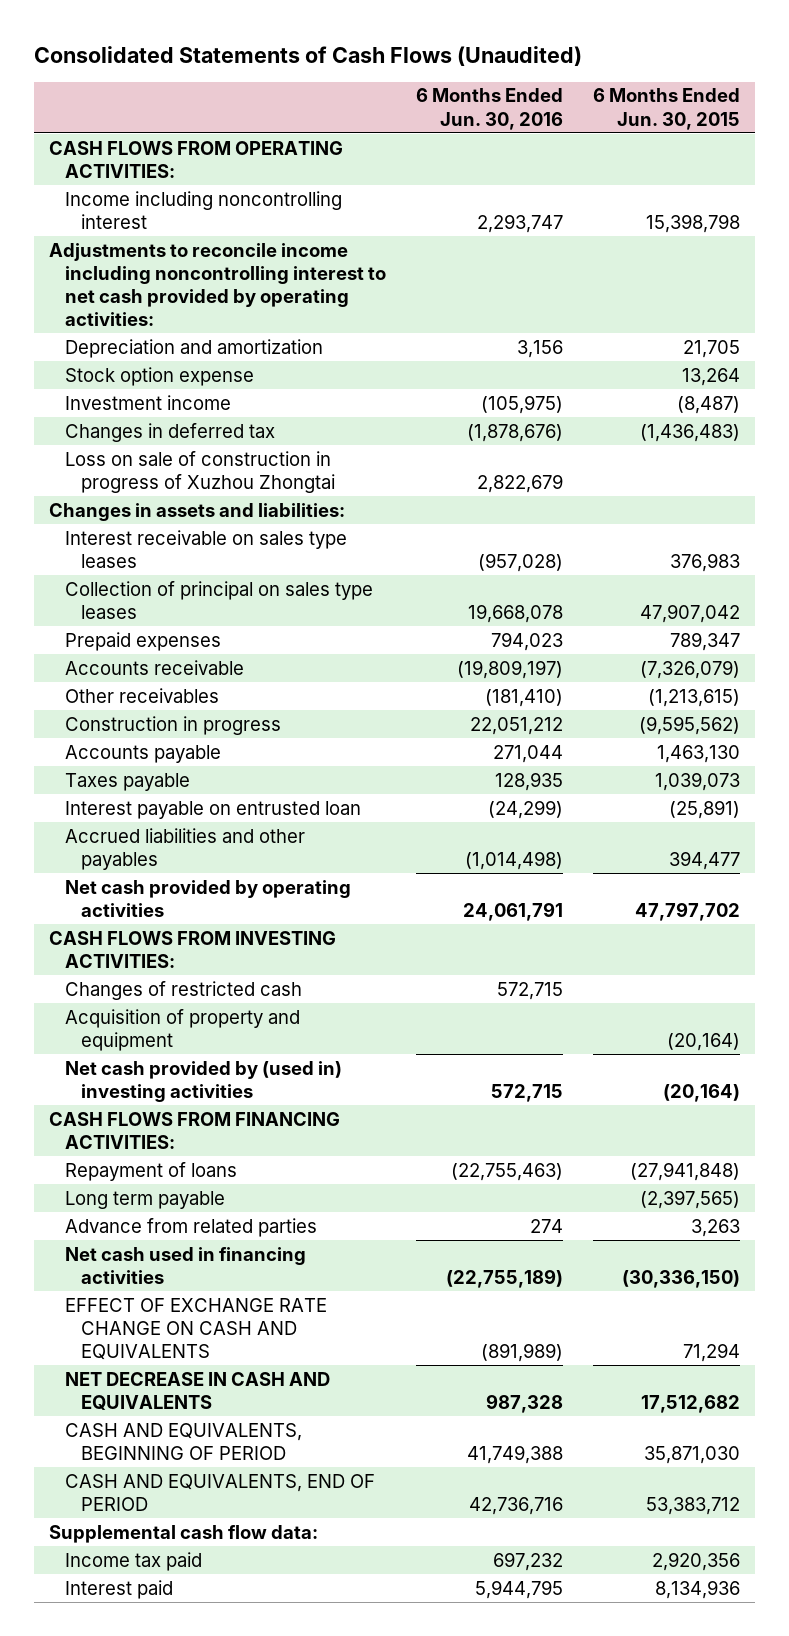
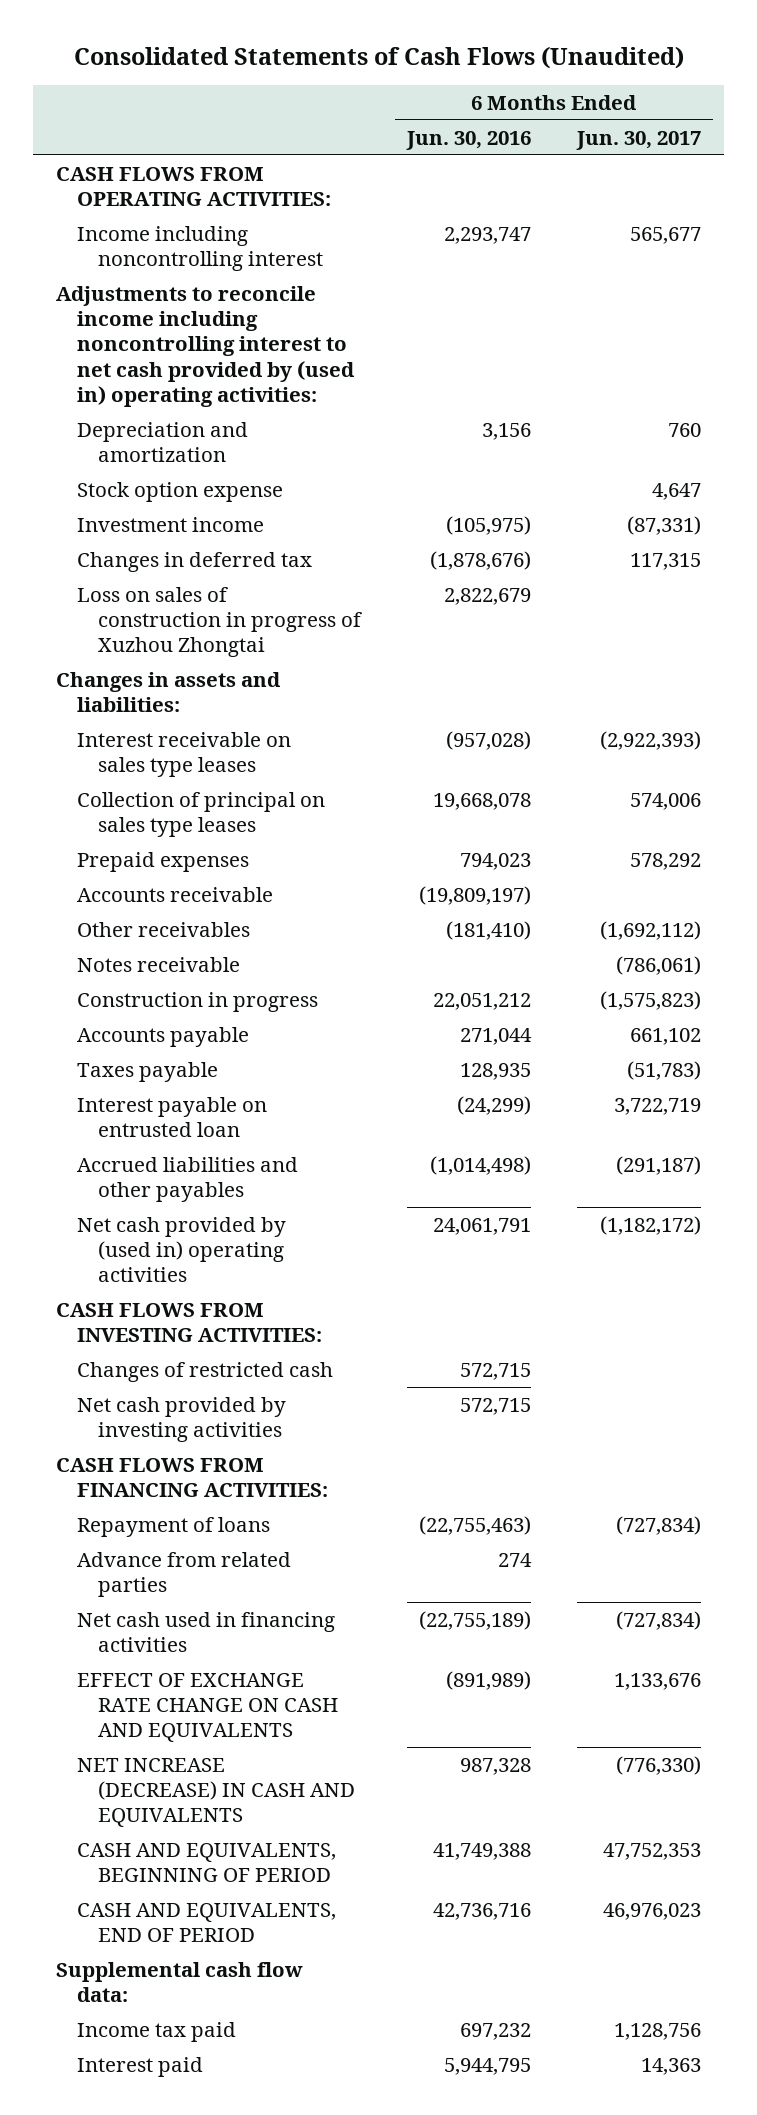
[592,88,740,130] 6 Months Ended Jun. 30, 2015 -> none
none -> [576,130,702,150] Jun. 30, 2017
[49,242,387,327] Adjustments to reconcile income including noncontrolling interest to net cash provided by operating activities: -> [56,285,356,407] Adjustments to reconcile income including noncontrolling interest to net cash provided by (used in) operating activities:
[65,450,336,493] Loss on sale of construction in progress of Xuzhou Zhongtai -> [77,586,362,658] Loss on sales of construction in progress of Xuzhou Zhongtai
none -> [77,956,241,972] Notes receivable
[65,879,352,917] Net cash provided by operating activities -> [77,1216,287,1283] Net cash provided by (used in) operating activities
[65,1008,301,1051] Acquisition of property and equipment -> none
[65,1060,343,1102] Net cash provided by (used in) investing activities -> [77,1396,287,1442] Net cash provided by investing activities
[65,1190,226,1209] Long term payable -> none
[65,1371,331,1410] NET DECREASE IN CASH AND EQUIVALENTS -> [77,1757,355,1828] NET INCREASE (DECREASE) IN CASH AND EQUIVALENTS

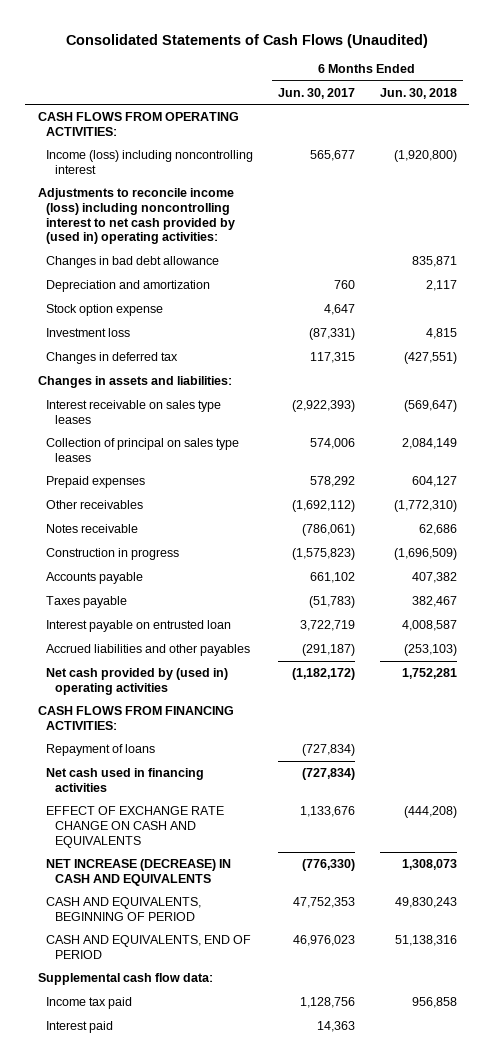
[406,130,532,150] Jun. 30, 2016 -> none
none -> [379,87,457,99] Jun. 30, 2018
[77,225,323,271] Income including noncontrolling interest -> [46,150,254,174] Income (loss) including noncontrolling interest
[56,285,356,407] Adjustments to reconcile income including noncontrolling interest to net cash provided by (used in) operating activities: -> [37,188,236,245] Adjustments to reconcile income (loss) including noncontrolling interest to net cash provided by (used in) operating activities:
none -> [46,256,220,269] Changes in bad debt allowance
[77,516,265,532] Investment income -> [46,328,131,338] Investment loss
[77,586,362,658] Loss on sales of construction in progress of Xuzhou Zhongtai -> none
[77,886,274,902] Accounts receivable -> none
[56,1302,323,1342] CASH FLOWS FROM INVESTING ACTIVITIES: -> none
[77,1361,334,1382] Changes of restricted cash -> none
[77,1396,287,1442] Net cash provided by investing activities -> none
[77,1551,292,1597] Advance from related parties -> none

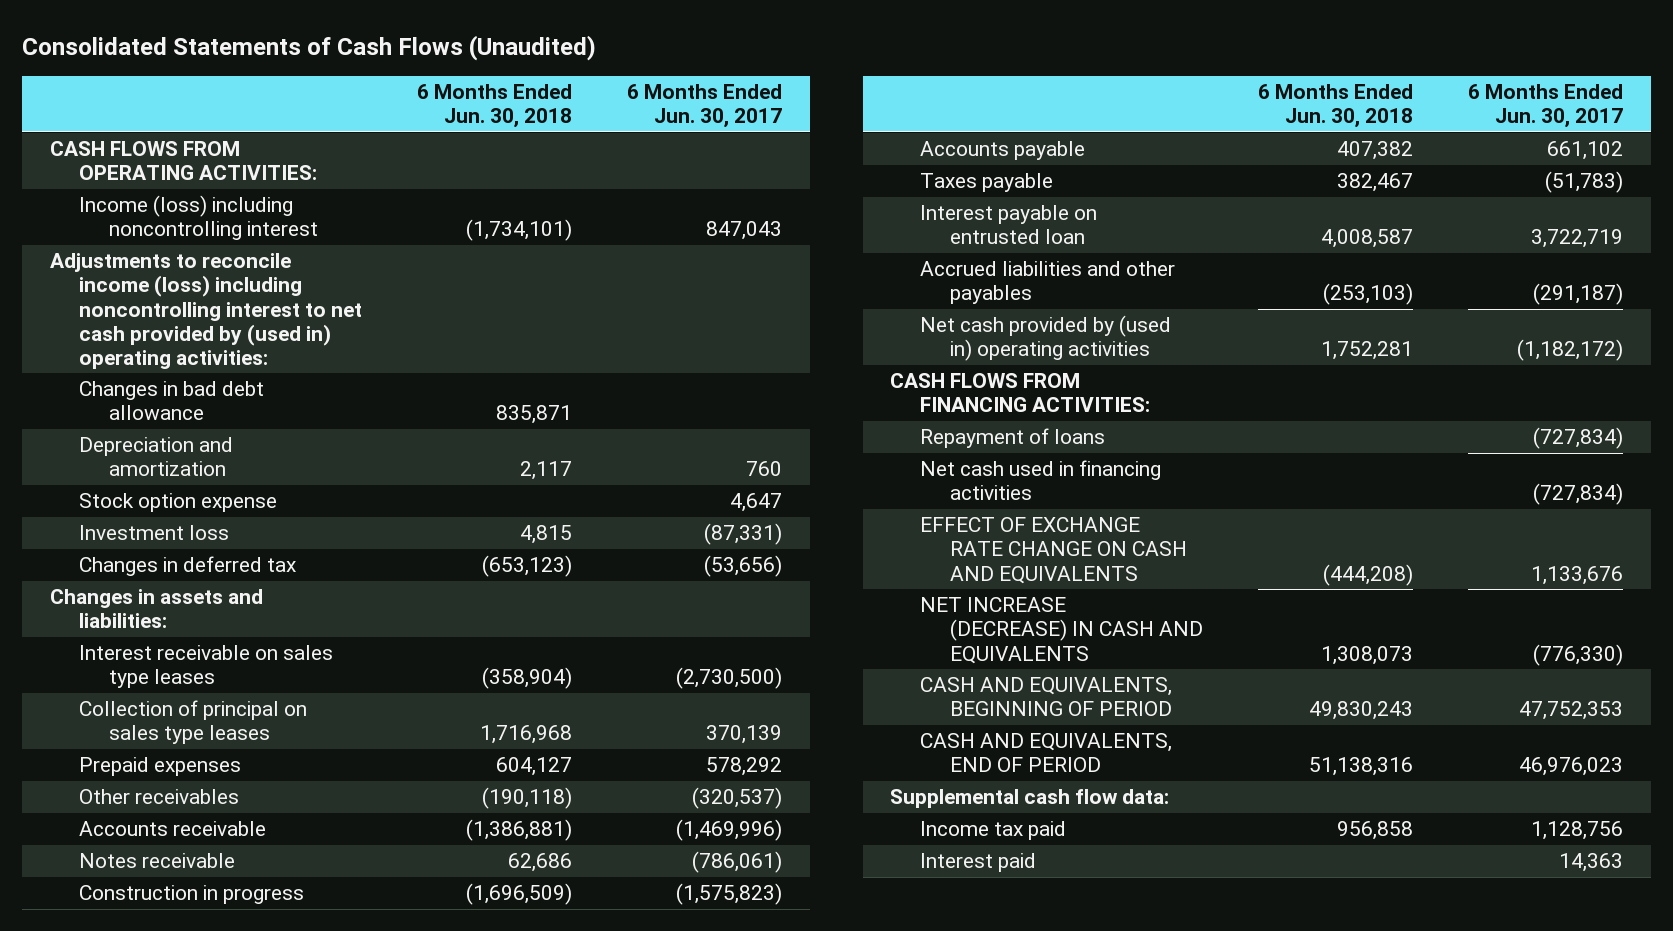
[310,150,356,162] 565,677 -> [706,221,783,241] 847,043
[393,150,457,163] (1,920,800) -> [466,219,573,242] (1,734,101)
[310,352,356,364] 117,315 -> [704,555,783,578] (53,656)
[403,352,457,365] (427,551) -> [482,555,573,578] (653,123)
[292,400,356,413] (2,922,393) -> [676,667,783,690] (2,730,500)
[403,400,457,413] (569,647) -> [482,667,573,690] (358,904)
[310,438,356,450] 574,006 -> [706,725,783,745] 370,139
[401,438,457,450] 2,084,149 -> [480,725,573,745] 1,716,968
[292,500,356,513] (1,692,112) -> [692,787,783,810] (320,537)
[393,500,457,513] (1,772,310) -> [482,787,573,810] (190,118)
none -> [79,821,267,837] Accounts receivable

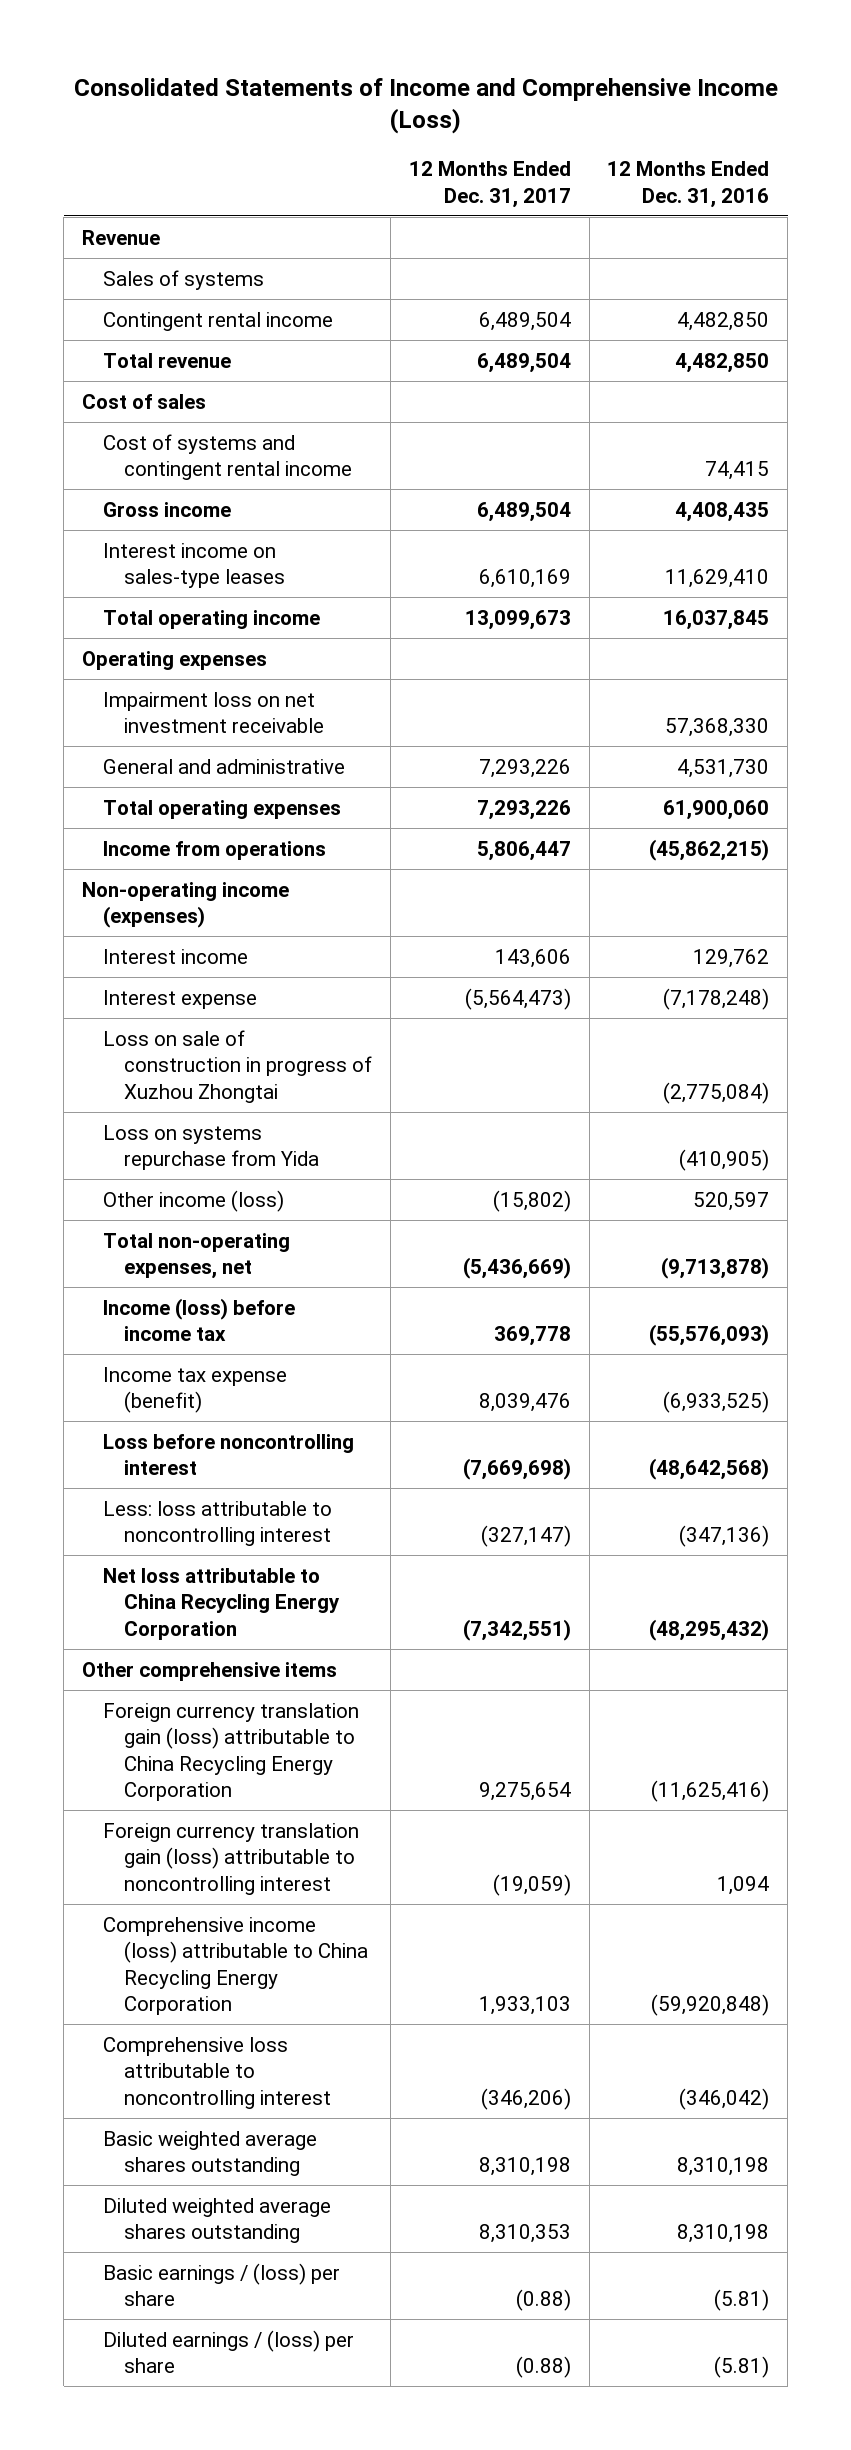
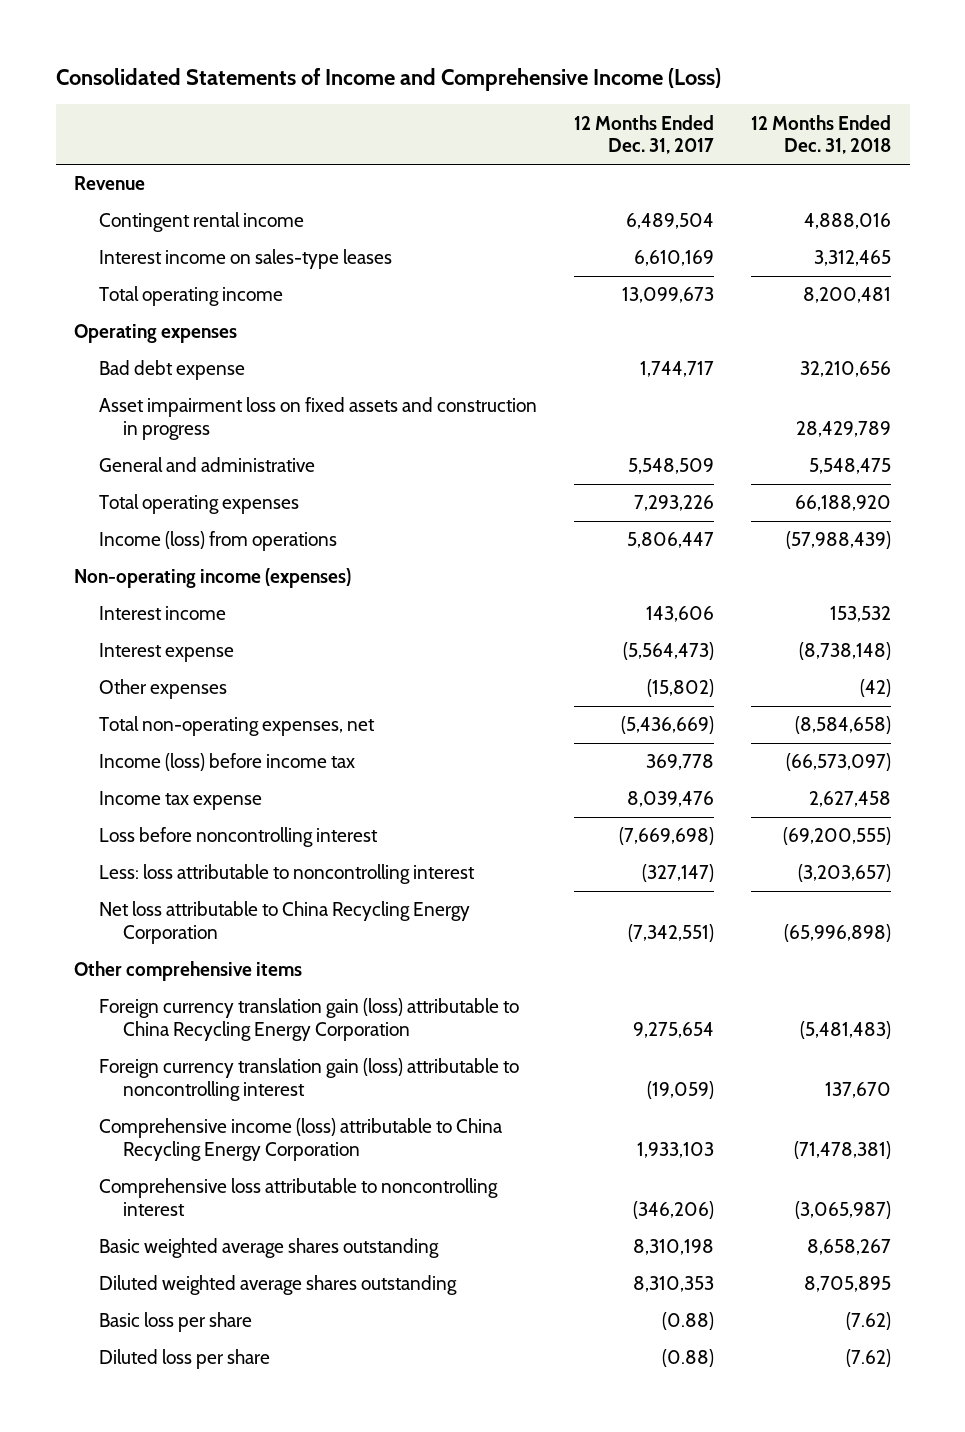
[607,161,770,208] 12 Months Ended Dec. 31, 2016 -> none
none -> [751,114,892,155] 12 Months Ended Dec. 31, 2018
[103,269,265,290] Sales of systems -> none
[103,352,232,368] Total revenue -> none
[81,393,206,409] Cost of sales -> none
[103,433,353,481] Cost of systems and contingent rental income -> none
[103,501,232,517] Gross income -> none
[103,691,325,734] Impairment loss on net investment receivable -> none
none -> [98,360,245,381] Bad debt expense
none -> [98,397,537,441] Asset impairment loss on fixed assets and construction in progress
[478,758,571,778] 7,293,226 -> [627,458,714,475] 5,548,509
[103,840,327,860] Income from operations -> [98,531,337,552] Income (loss) from operations
[103,1029,373,1103] Loss on sale of construction in progress of Xuzhou Zhongtai -> none
[103,1124,320,1171] Loss on systems repurchase from Yida -> none
[103,1189,285,1212] Other income (loss) -> [98,679,227,700] Other expenses
[103,1366,288,1414] Income tax expense (benefit) -> [98,791,262,811] Income tax expense
[103,2262,341,2307] Basic earnings / (loss) per share -> [98,1312,252,1333] Basic loss per share
[103,2329,355,2374] Diluted earnings / (loss) per share -> [98,1349,270,1370] Diluted loss per share

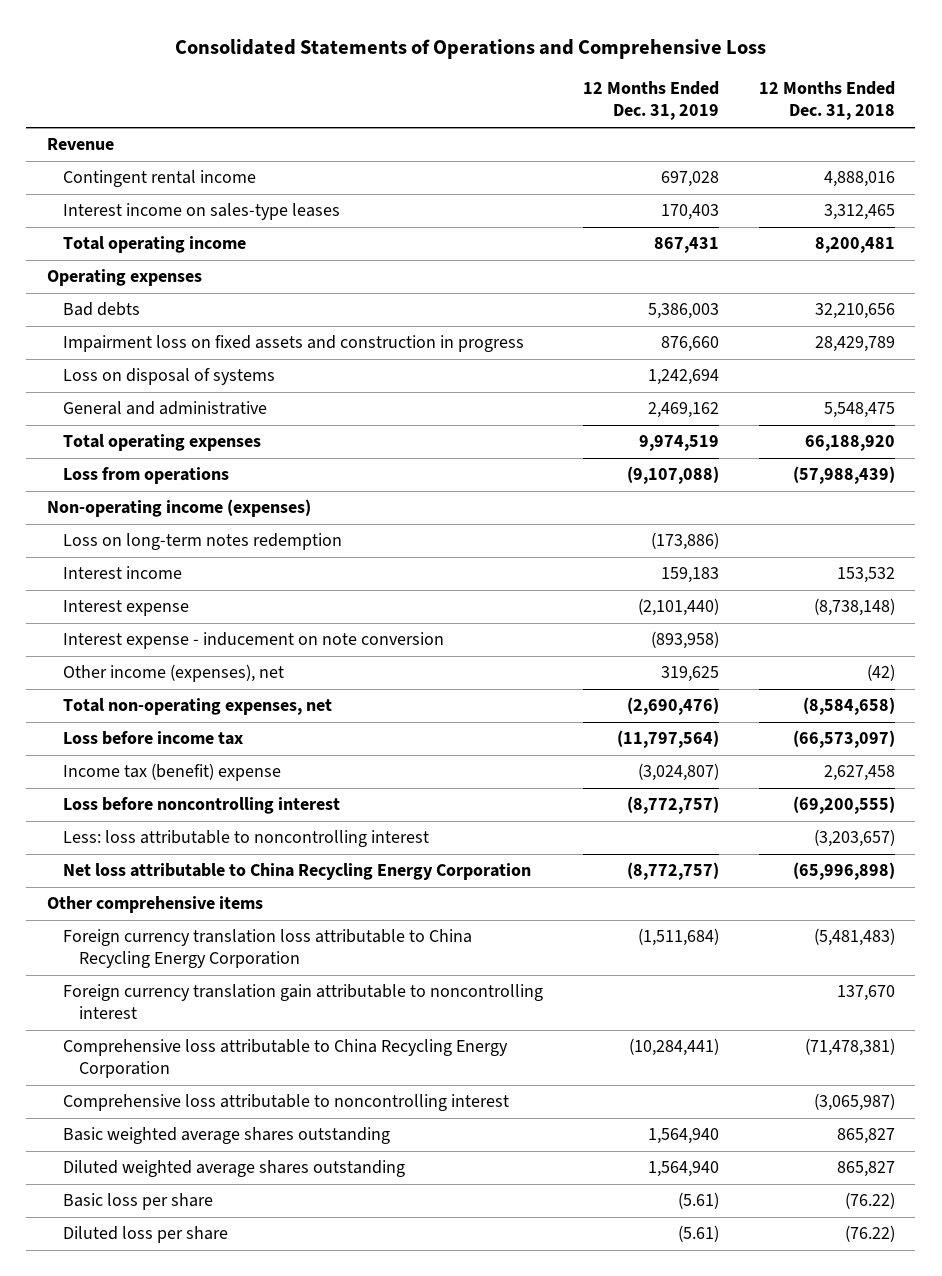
[55,68,721,92] Consolidated Statements of Income and Comprehensive Income (Loss) -> [174,39,766,60] Consolidated Statements of Operations and Comprehensive Loss
[573,114,714,155] 12 Months Ended Dec. 31, 2017 -> none
none -> [582,81,719,121] 12 Months Ended Dec. 31, 2019
[98,360,245,381] Bad debt expense -> [62,302,140,317] Bad debts
[98,397,537,441] Asset impairment loss on fixed assets and construction in progress -> [62,335,524,353] Impairment loss on fixed assets and construction in progress
none -> [62,368,275,386] Loss on disposal of systems
[98,531,337,552] Income (loss) from operations -> [62,467,229,485] Loss from operations
none -> [62,533,342,551] Loss on long-term notes redemption
none -> [62,632,444,650] Interest expense - inducement on note conversion
[98,679,227,700] Other expenses -> [62,664,284,683] Other income (expenses), net
[98,753,355,772] Income (loss) before income tax -> [62,731,243,746] Loss before income tax
[98,791,262,811] Income tax expense -> [62,763,281,782] Income tax (benefit) expense
[98,998,519,1042] Foreign currency translation gain (loss) attributable to China Recycling Energy Corporation -> [62,929,472,969] Foreign currency translation loss attributable to China Recycling Energy Corporation
[98,1058,519,1102] Foreign currency translation gain (loss) attributable to noncontrolling interest -> [62,984,543,1020] Foreign currency translation gain attributable to noncontrolling interest
[98,1118,502,1162] Comprehensive income (loss) attributable to China Recycling Energy Corporation -> [62,1039,508,1079] Comprehensive loss attributable to China Recycling Energy Corporation
[807,1239,892,1256] 8,658,267 -> [837,1128,896,1145] 865,827
[804,1276,892,1293] 8,705,895 -> [837,1161,896,1178] 865,827
[846,1312,892,1331] (7.62) -> [845,1192,896,1210] (76.22)
[846,1349,892,1368] (7.62) -> [845,1225,896,1243] (76.22)

